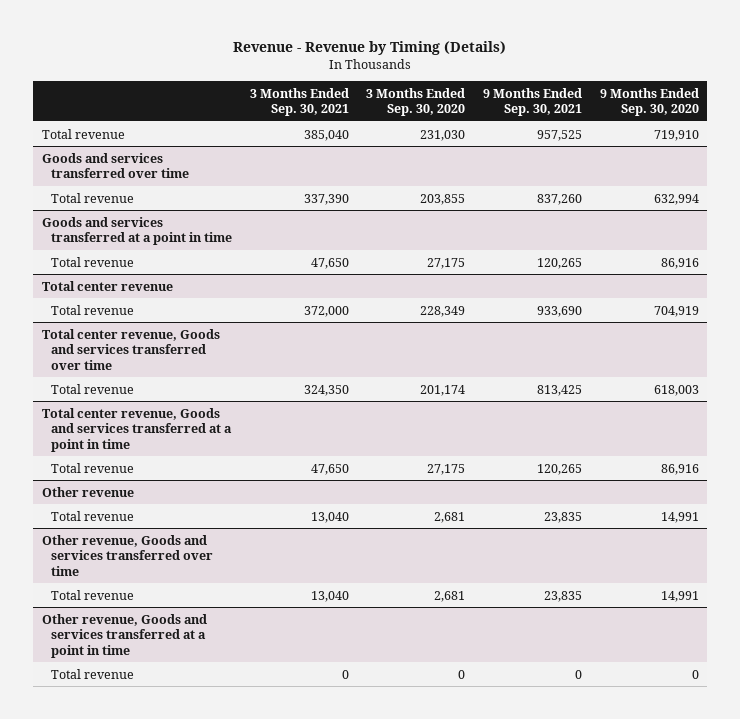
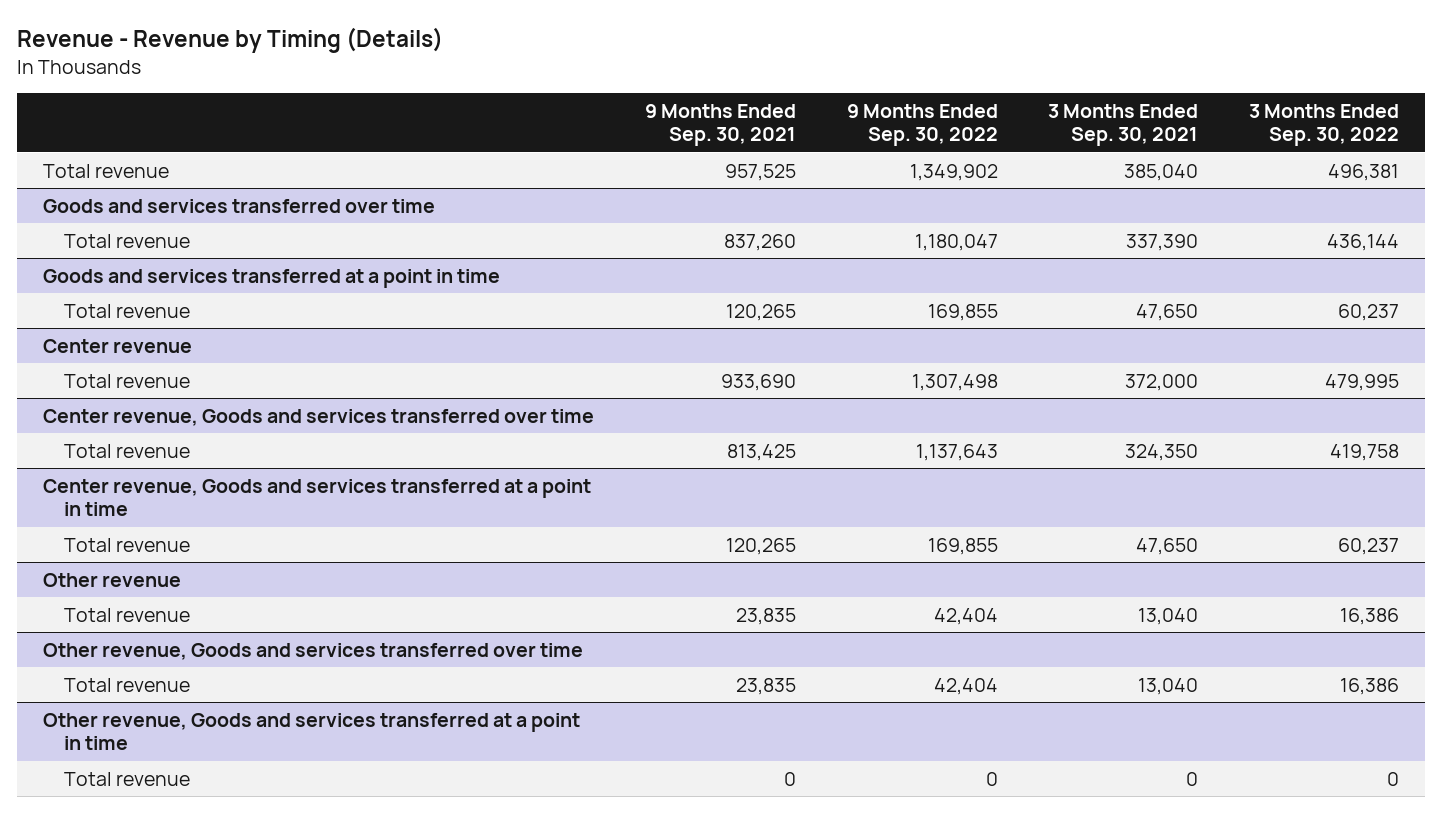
[366,87,466,117] 3 Months Ended Sep. 30, 2020 -> none
[599,87,699,117] 9 Months Ended Sep. 30, 2020 -> none
none -> [846,103,998,147] 9 Months Ended Sep. 30, 2022
none -> [1249,103,1400,147] 3 Months Ended Sep. 30, 2022
[41,280,173,291] Total center revenue -> [42,338,192,353] Center revenue
[41,328,220,370] Total center revenue, Goods and services transferred over time -> [42,408,594,426] Center revenue, Goods and services transferred over time
[41,407,233,452] Total center revenue, Goods and services transferred at a point in time -> [42,478,591,517] Center revenue, Goods and services transferred at a point in time

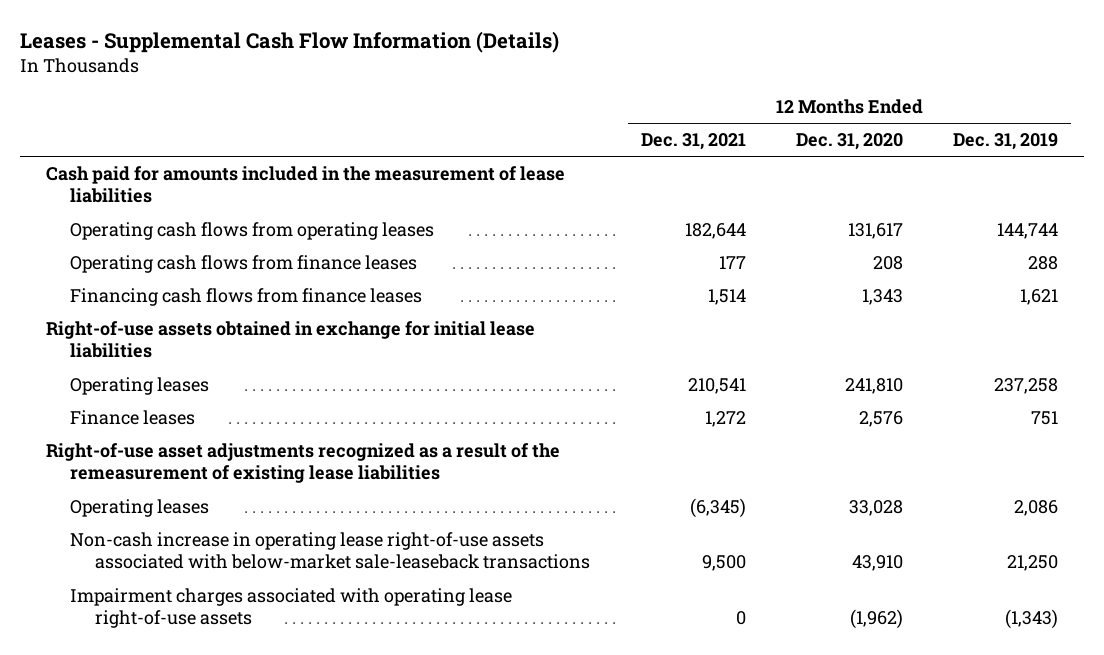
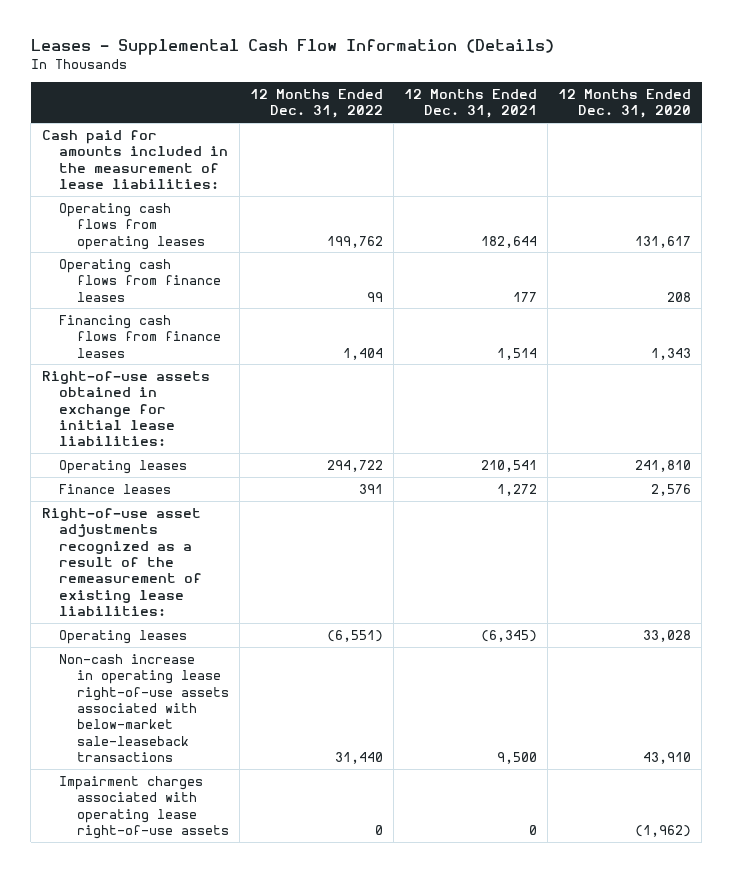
[953,133,1059,151] Dec. 31, 2019 -> none
none -> [250,88,384,119] 12 Months Ended Dec. 31, 2022
[45,165,565,204] Cash paid for amounts included in the measurement of lease liabilities -> [41,129,229,189] Cash paid for amounts included in the measurement of lease liabilities:
[45,320,535,359] Right-of-use assets obtained in exchange for initial lease liabilities -> [41,370,210,447] Right-of-use assets obtained in exchange for initial lease liabilities:
[45,442,560,484] Right-of-use asset adjustments recognized as a result of the remeasurement of existing lease liabilities -> [41,507,203,616] Right-of-use asset adjustments recognized as a result of the remeasurement of existing lease liabilities:

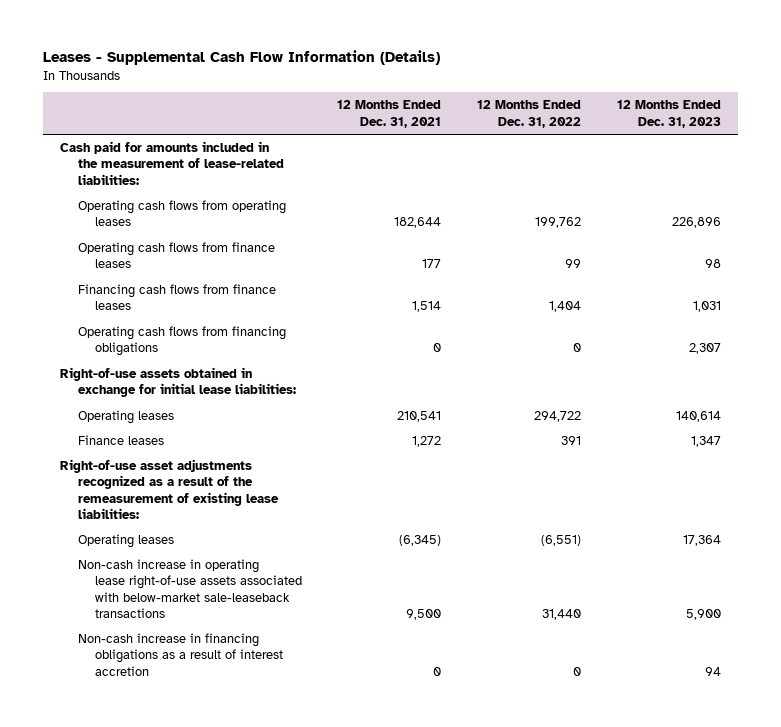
[558,88,692,119] 12 Months Ended Dec. 31, 2020 -> none
none -> [616,100,721,128] 12 Months Ended Dec. 31, 2023
[41,129,229,189] Cash paid for amounts included in the measurement of lease liabilities: -> [60,141,284,185] Cash paid for amounts included in the measurement of lease-related liabilities:
none -> [77,326,286,357] Operating cash flows from financing obligations
[59,775,229,839] Impairment charges associated with operating lease right-of-use assets -> none
none -> [77,633,283,676] Non-cash increase in financing obligations as a result of interest accretion

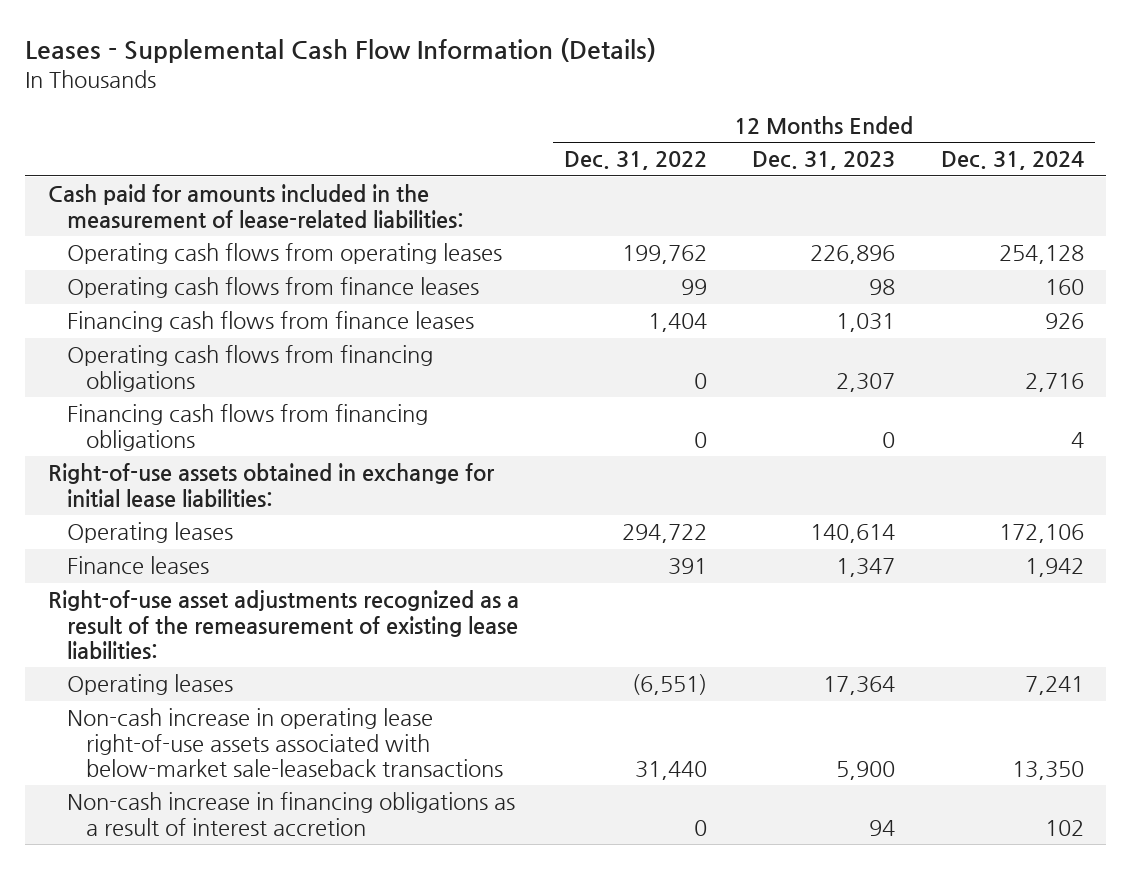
[337,100,442,128] 12 Months Ended Dec. 31, 2021 -> none
none -> [940,151,1084,171] Dec. 31, 2024
none -> [66,404,428,451] Financing cash flows from financing obligations

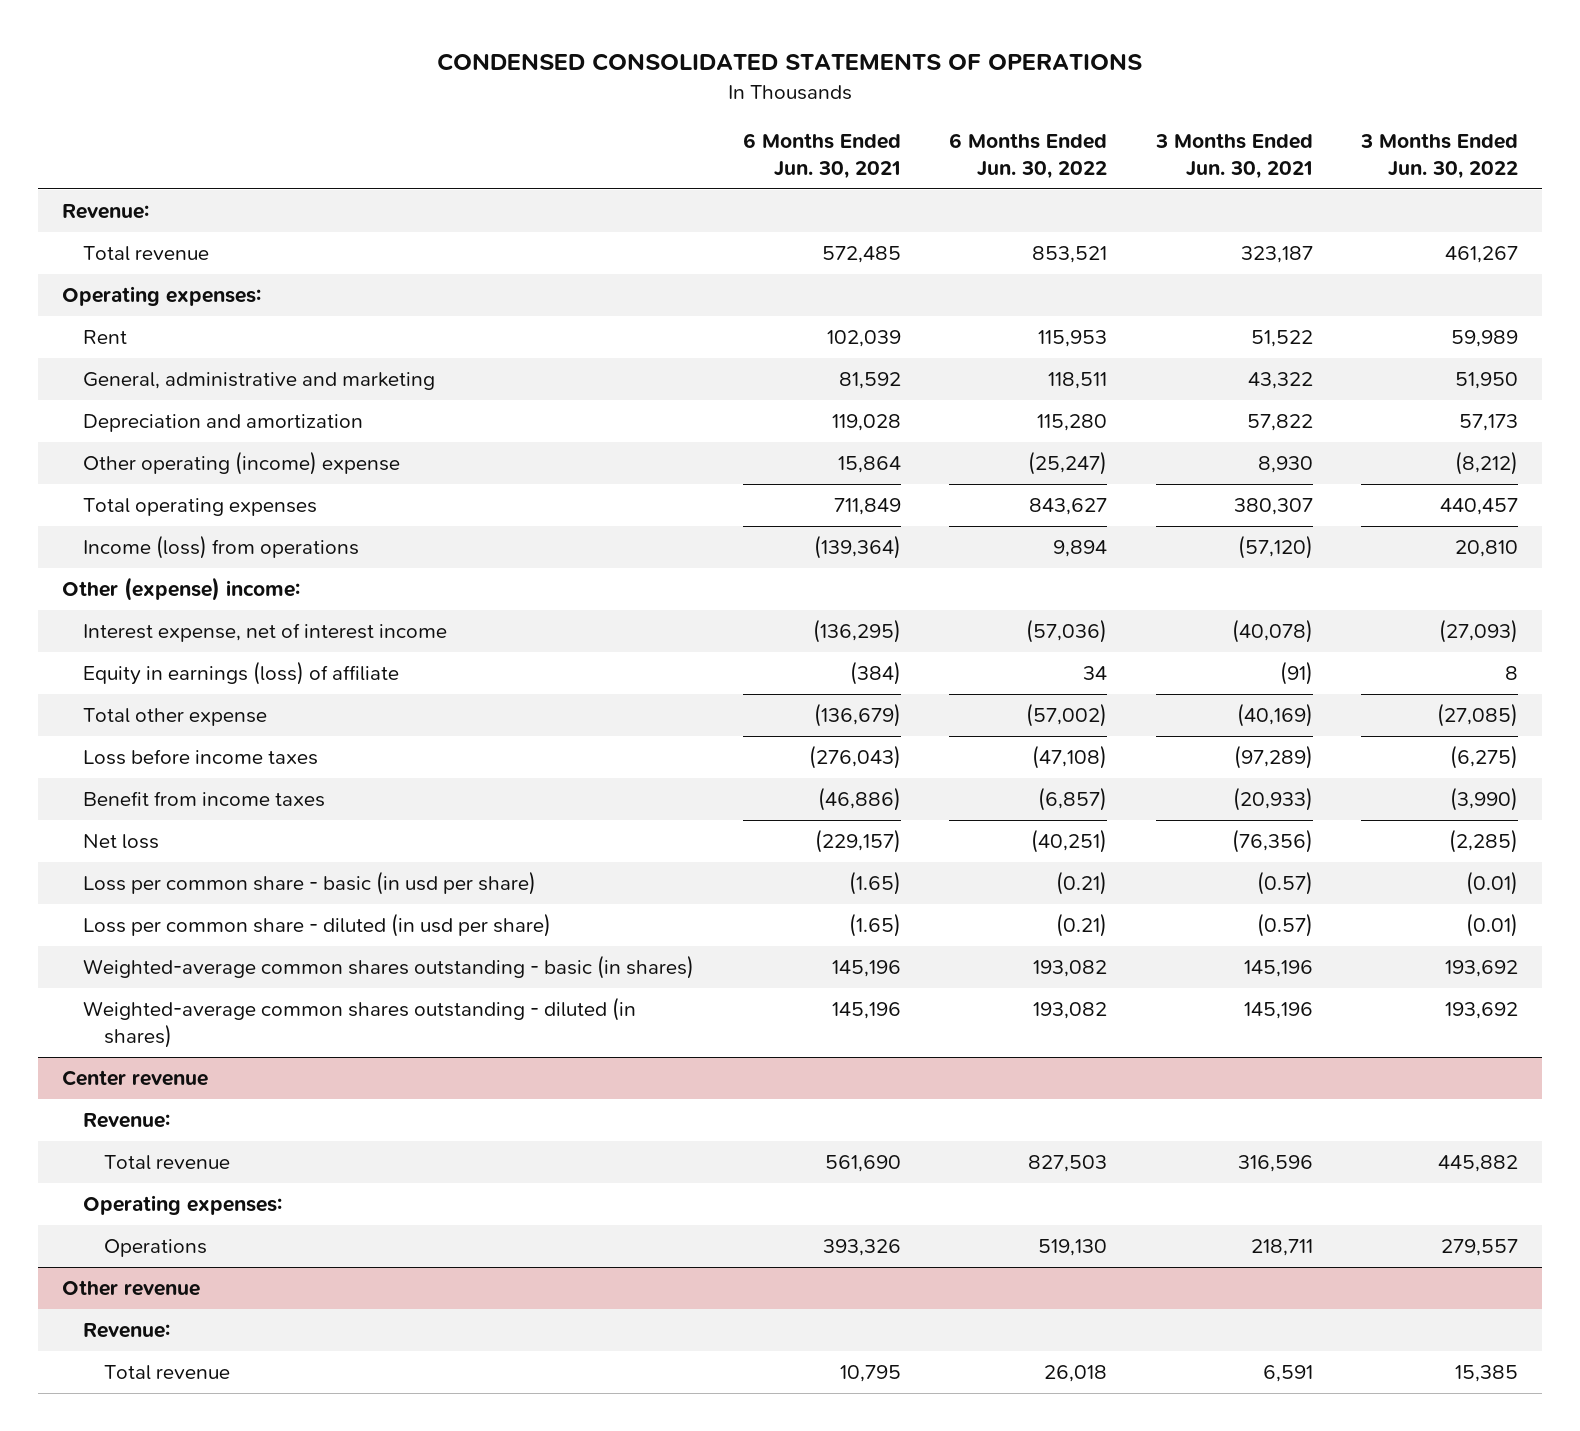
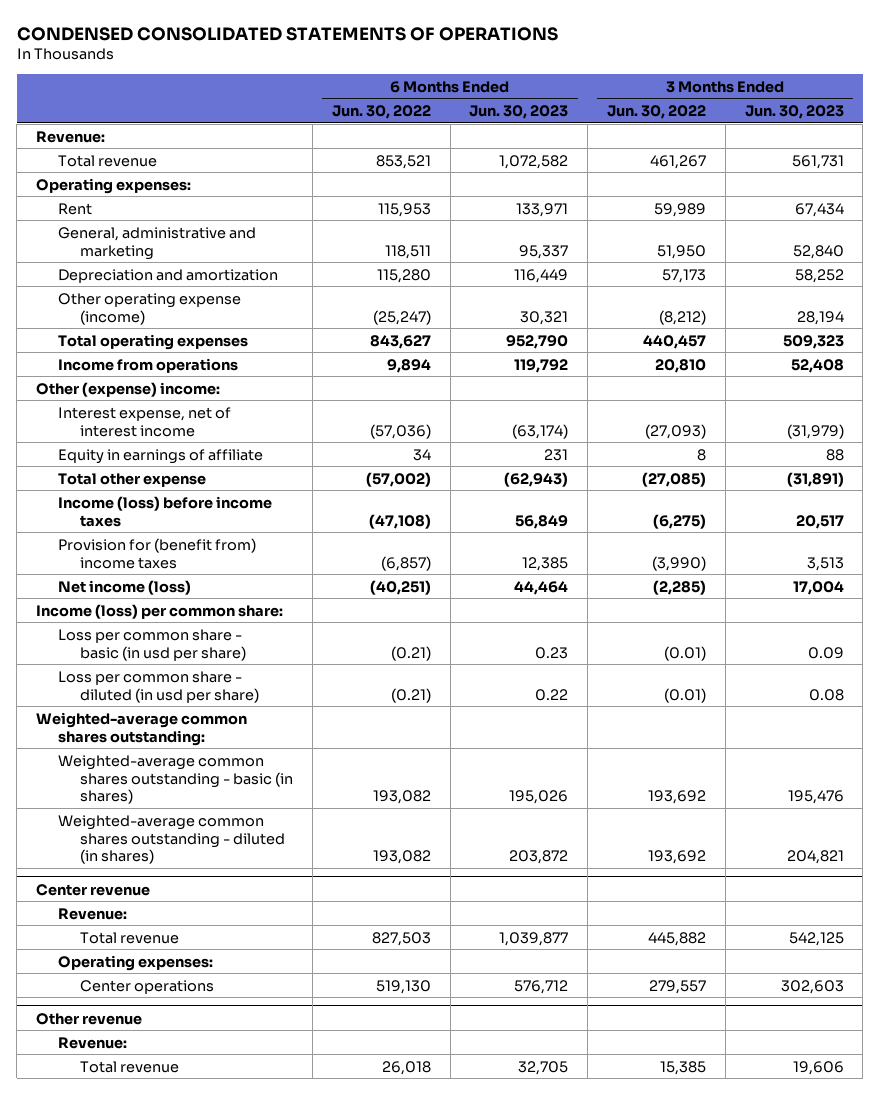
[742,132,901,180] 6 Months Ended Jun. 30, 2021 -> none
[1154,132,1313,180] 3 Months Ended Jun. 30, 2021 -> none
none -> [469,104,569,119] Jun. 30, 2023
none -> [744,104,844,119] Jun. 30, 2023
[83,450,401,475] Other operating (income) expense -> [58,292,242,325] Other operating expense (income)
[83,534,360,559] Income (loss) from operations -> [58,357,239,373] Income from operations
[83,660,400,685] Equity in earnings (loss) of affiliate -> [58,448,264,464] Equity in earnings of affiliate
[83,748,319,765] Loss before income taxes -> [58,495,273,527] Income (loss) before income taxes
[83,790,326,807] Benefit from income taxes -> [58,537,257,569] Provision for (benefit from) income taxes
[83,833,160,849] Net loss -> [58,579,192,595] Net income (loss)
none -> [36,603,284,619] Income (loss) per common share:
none -> [36,711,248,746] Weighted-average common shares outstanding:
[104,1238,208,1257] Operations -> [80,979,215,994] Center operations

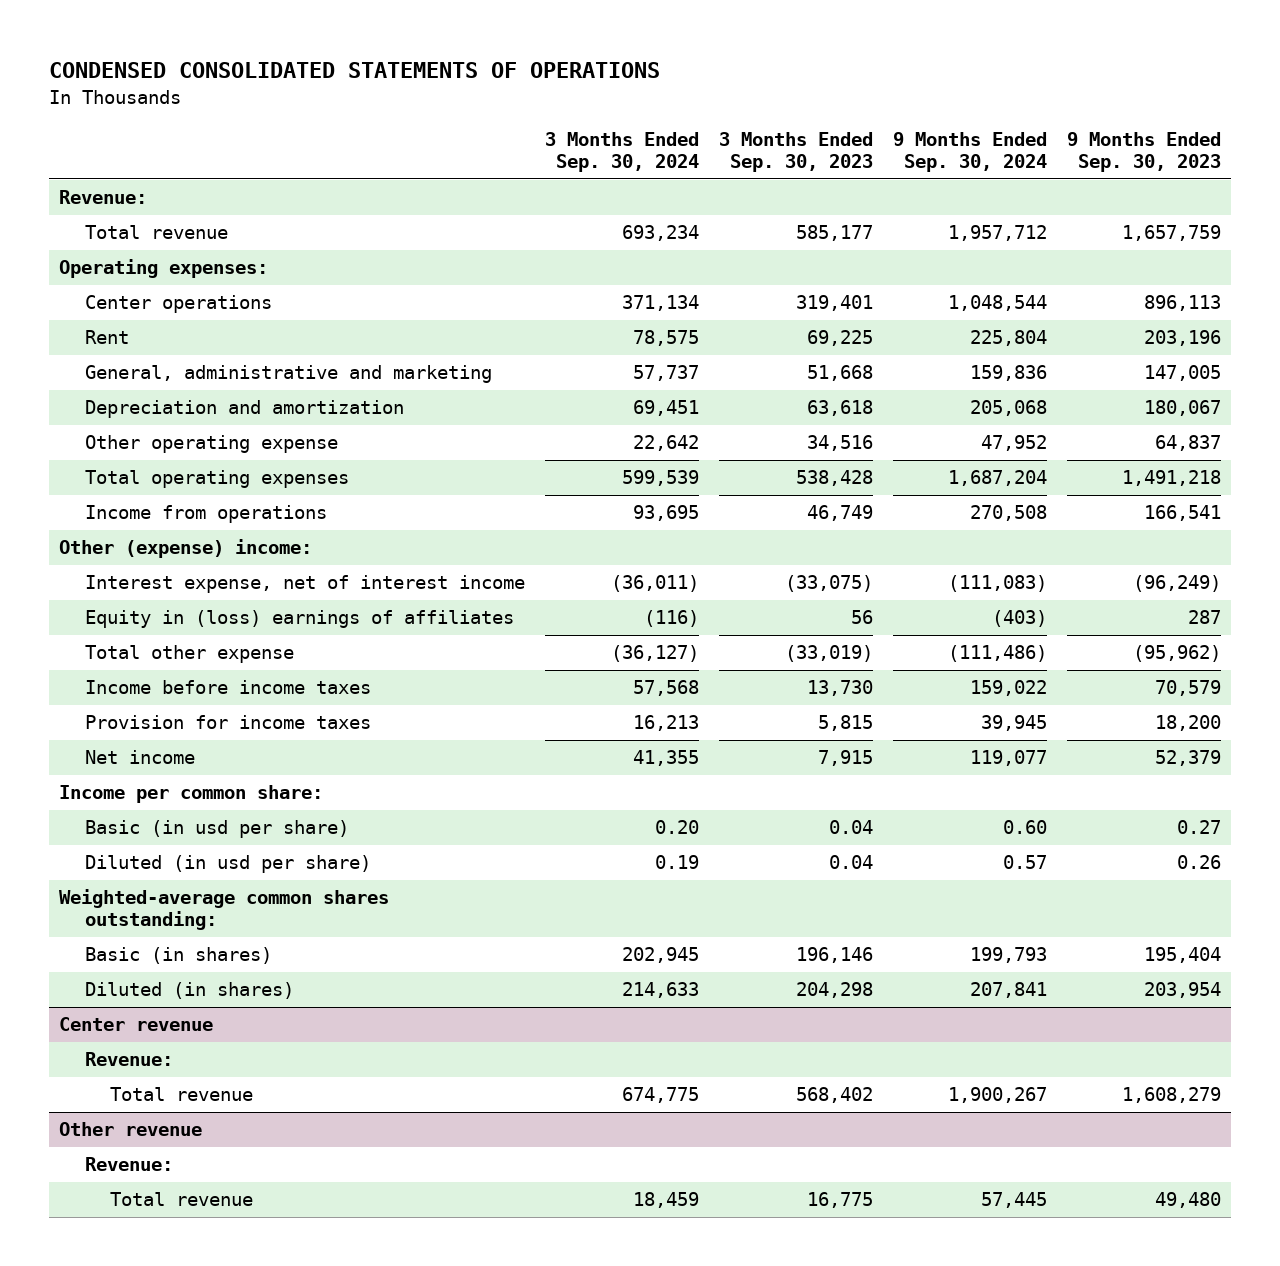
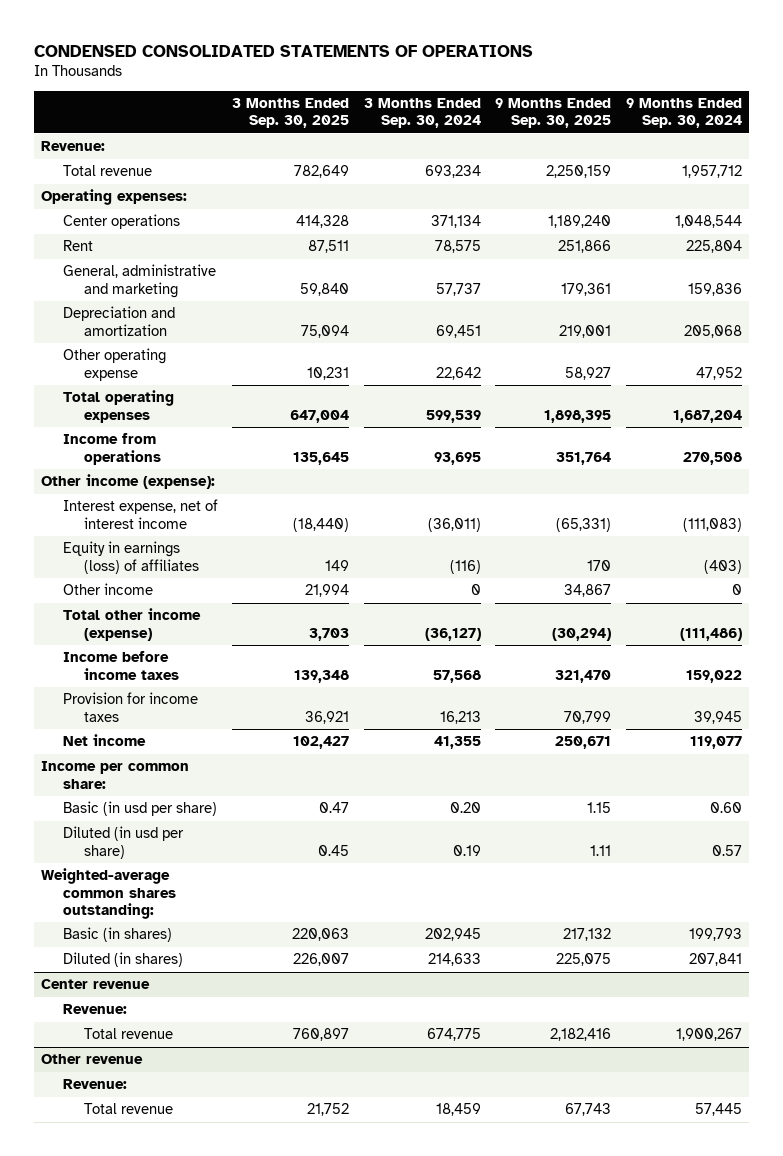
[718,132,873,172] 3 Months Ended Sep. 30, 2023 -> none
[1066,132,1221,172] 9 Months Ended Sep. 30, 2023 -> none
none -> [232,97,350,129] 3 Months Ended Sep. 30, 2025
none -> [495,97,612,129] 9 Months Ended Sep. 30, 2025
[59,539,313,559] Other (expense) income: -> [41,474,216,490] Other income (expense):
[84,610,514,629] Equity in (loss) earnings of affiliates -> [62,541,200,574] Equity in earnings (loss) of affiliates
none -> [62,583,153,596] Other income
[84,645,294,664] Total other expense -> [62,608,201,641] Total other income (expense)

